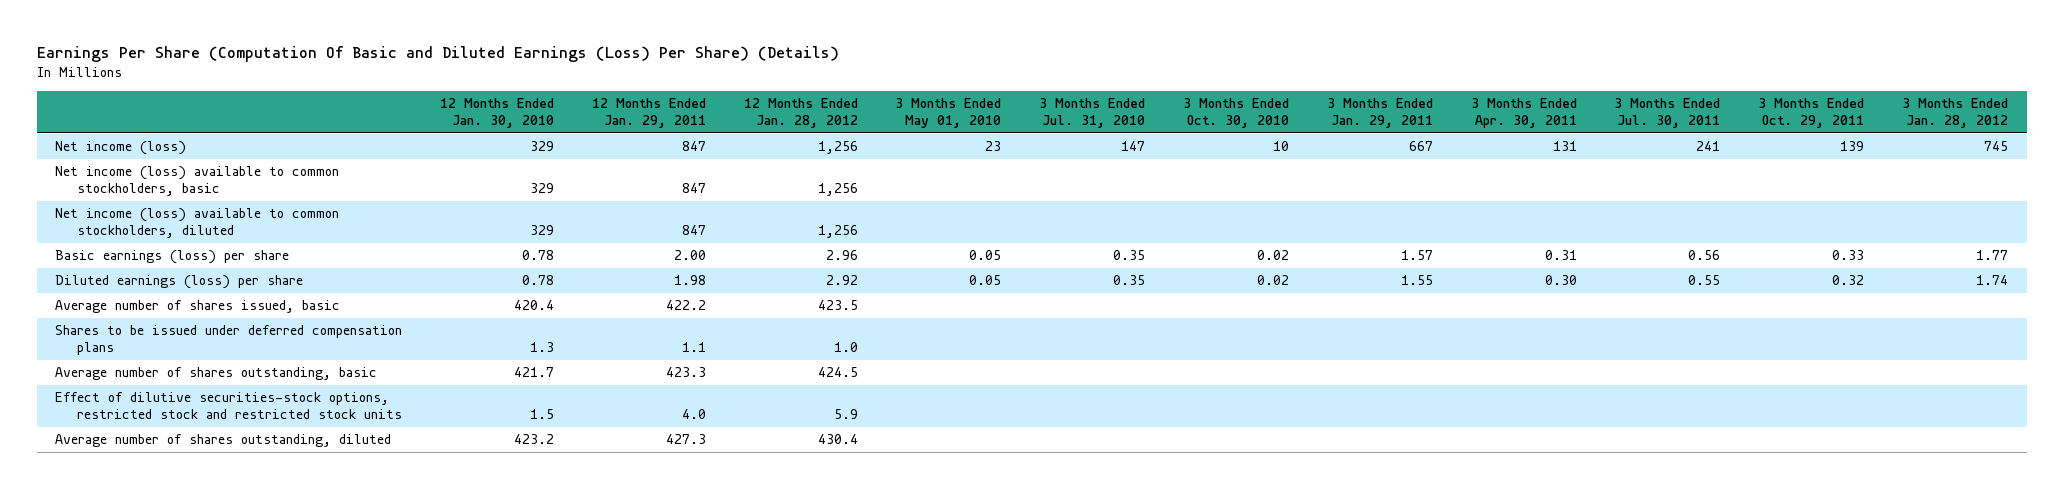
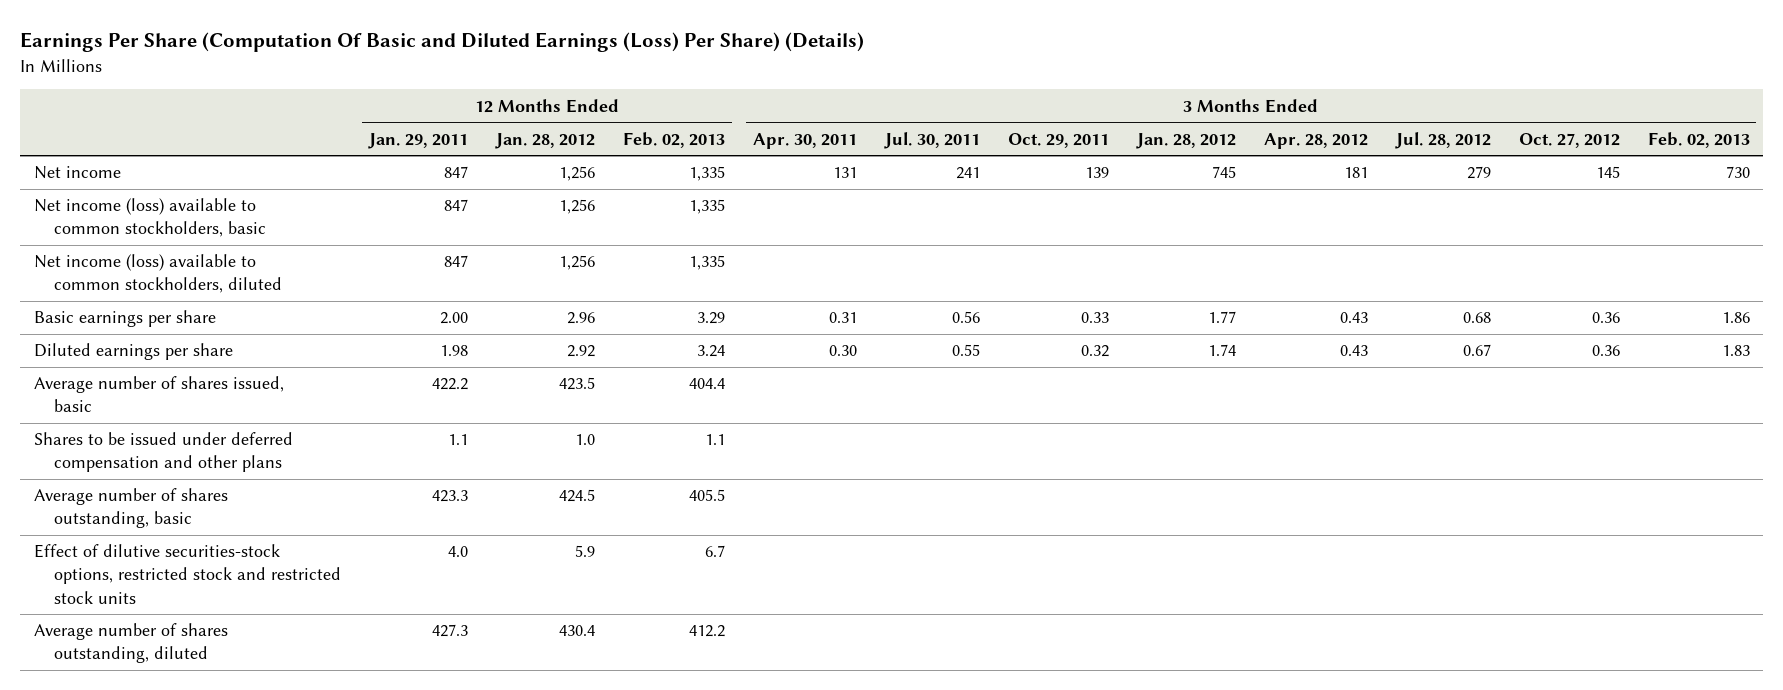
[440,98,555,128] 12 Months Ended Jan. 30, 2010 -> none
[895,98,1002,128] 3 Months Ended May 01, 2010 -> none
[1039,98,1146,128] 3 Months Ended Jul. 31, 2010 -> none
[1182,98,1289,128] 3 Months Ended Oct. 30, 2010 -> none
[1326,98,1433,128] 3 Months Ended Jan. 29, 2011 -> none
none -> [623,131,726,148] Feb. 02, 2013
none -> [1263,132,1368,149] Apr. 28, 2012
none -> [1394,131,1491,149] Jul. 28, 2012
none -> [1518,132,1620,148] Oct. 27, 2012
none -> [1647,131,1750,148] Feb. 02, 2013
[55,141,187,156] Net income (loss) -> [33,166,121,180] Net income
[55,250,290,265] Basic earnings (loss) per share -> [33,310,216,328] Basic earnings per share
[55,275,304,290] Diluted earnings (loss) per share -> [33,343,233,361] Diluted earnings per share
[55,325,403,356] Shares to be issued under deferred compensation plans -> [33,432,293,473] Shares to be issued under deferred compensation and other plans

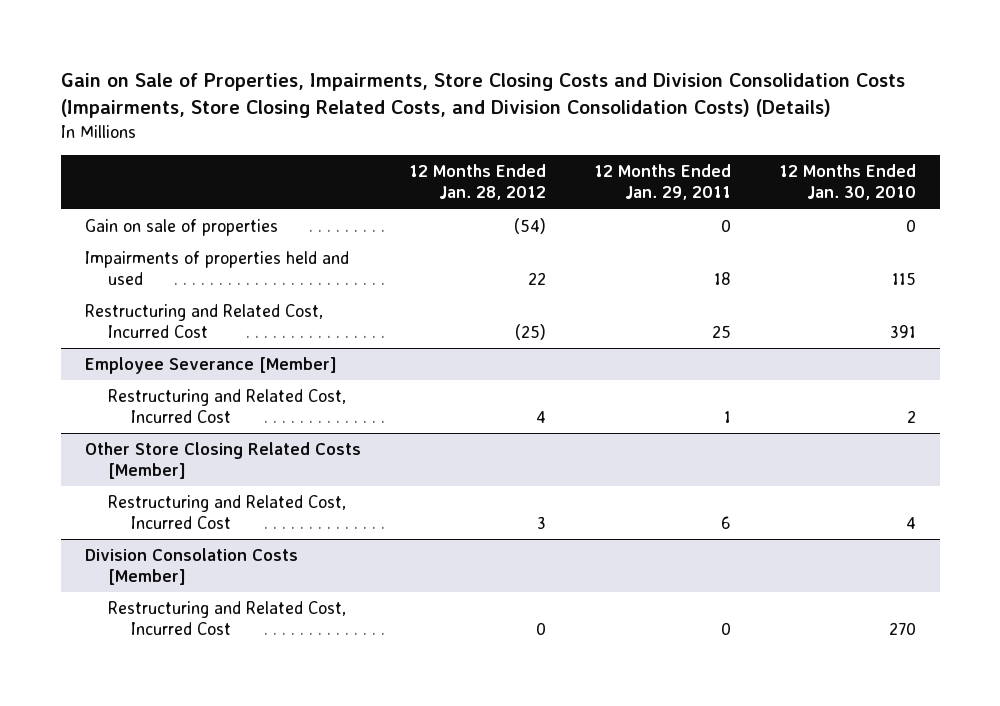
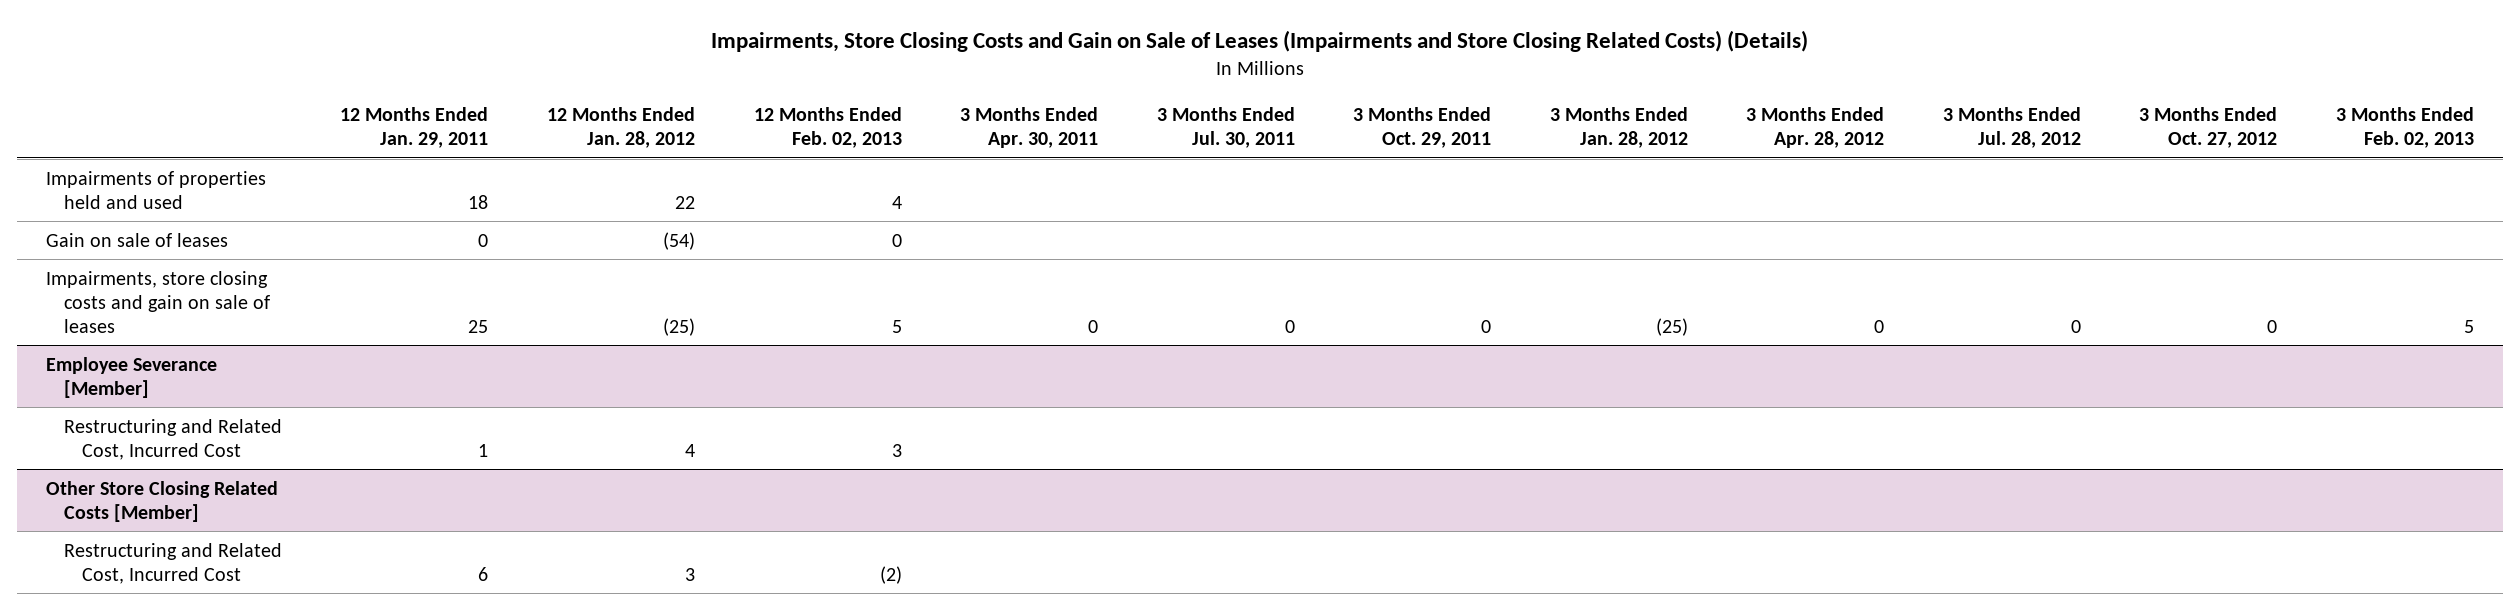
[60,73,905,119] Gain on Sale of Properties, Impairments, Store Closing Costs and Division Consolidation Costs (Impairments, Store Closing Related Costs, and Division Consolidation Costs) (Details) -> [710,29,1808,52] Impairments, Store Closing Costs and Gain on Sale of Leases (Impairments and Store Closing Related Costs) (Details)
[778,164,916,201] 12 Months Ended Jan. 30, 2010 -> none
none -> [753,107,902,148] 12 Months Ended Feb. 02, 2013
none -> [960,107,1099,148] 3 Months Ended Apr. 30, 2011
none -> [1156,107,1295,148] 3 Months Ended Jul. 30, 2011
none -> [1353,107,1492,148] 3 Months Ended Oct. 29, 2011
none -> [1549,107,1688,148] 3 Months Ended Jan. 28, 2012
none -> [1746,107,1885,148] 3 Months Ended Apr. 28, 2012
none -> [1942,107,2081,148] 3 Months Ended Jul. 28, 2012
none -> [2139,107,2278,148] 3 Months Ended Oct. 27, 2012
none -> [2335,107,2474,148] 3 Months Ended Feb. 02, 2013
[84,219,278,237] Gain on sale of properties -> none
none -> [45,232,228,247] Gain on sale of leases
[84,304,323,339] Restructuring and Related Cost, Incurred Cost -> [45,270,270,333] Impairments, store closing costs and gain on sale of leases
[84,548,298,586] Division Consolation Costs [Member] -> none
[107,601,346,636] Restructuring and Related Cost, Incurred Cost -> none

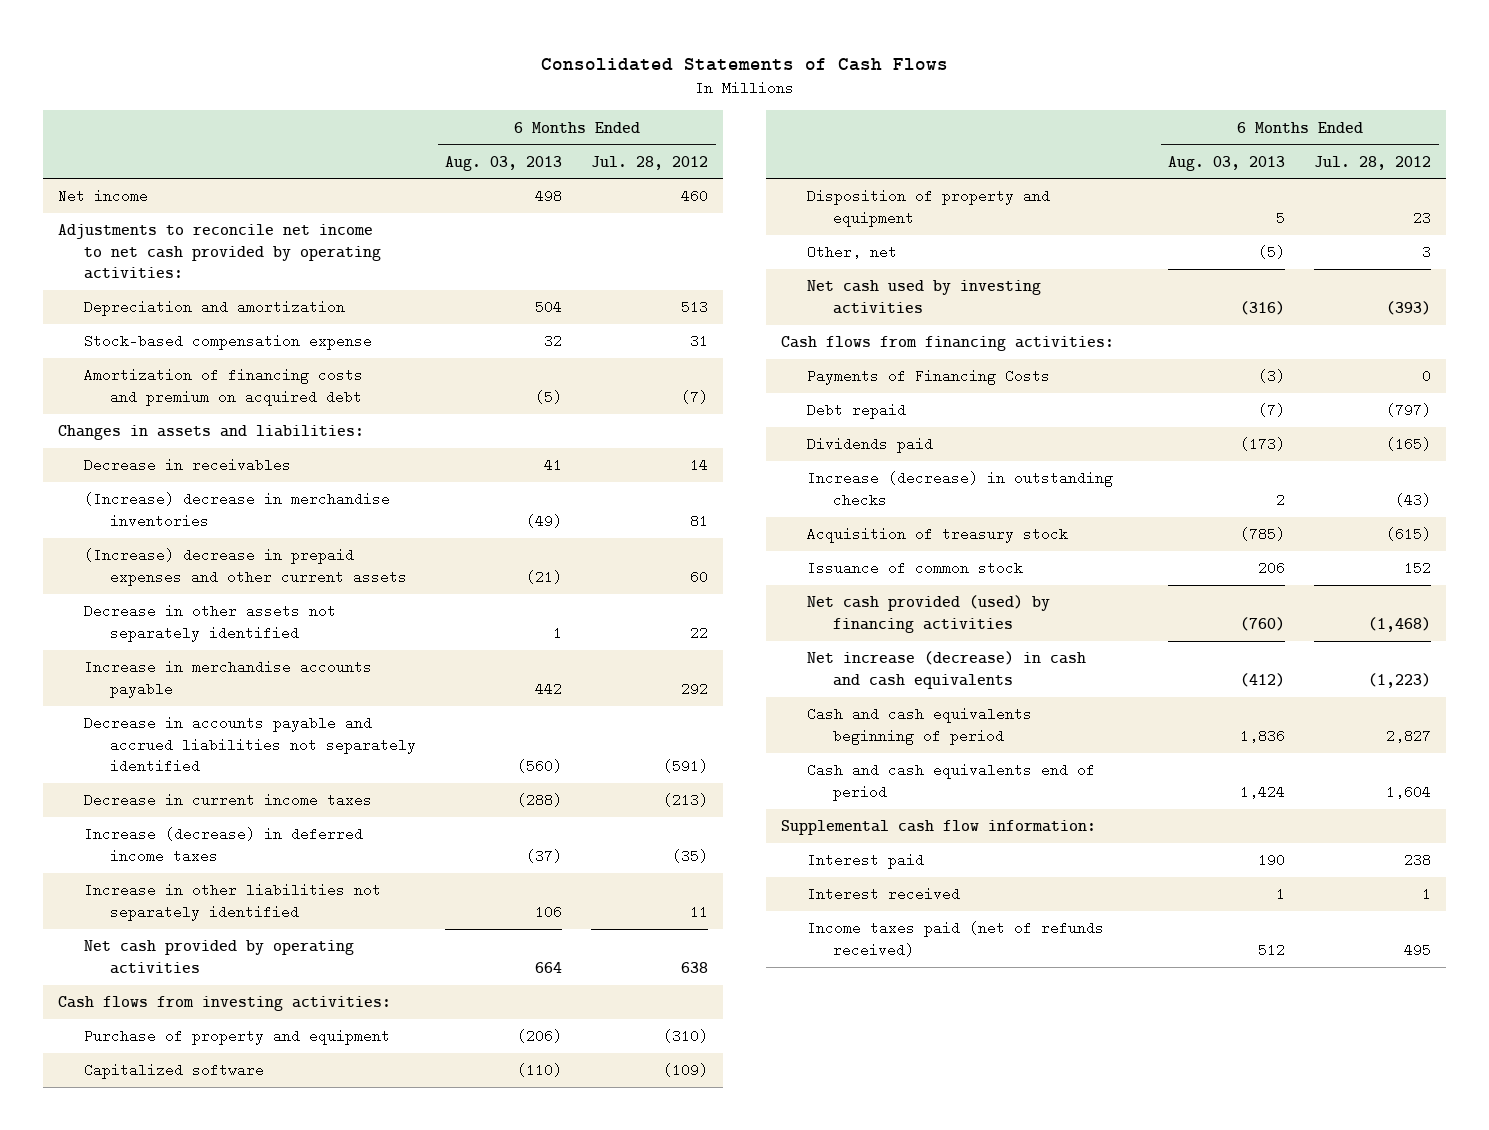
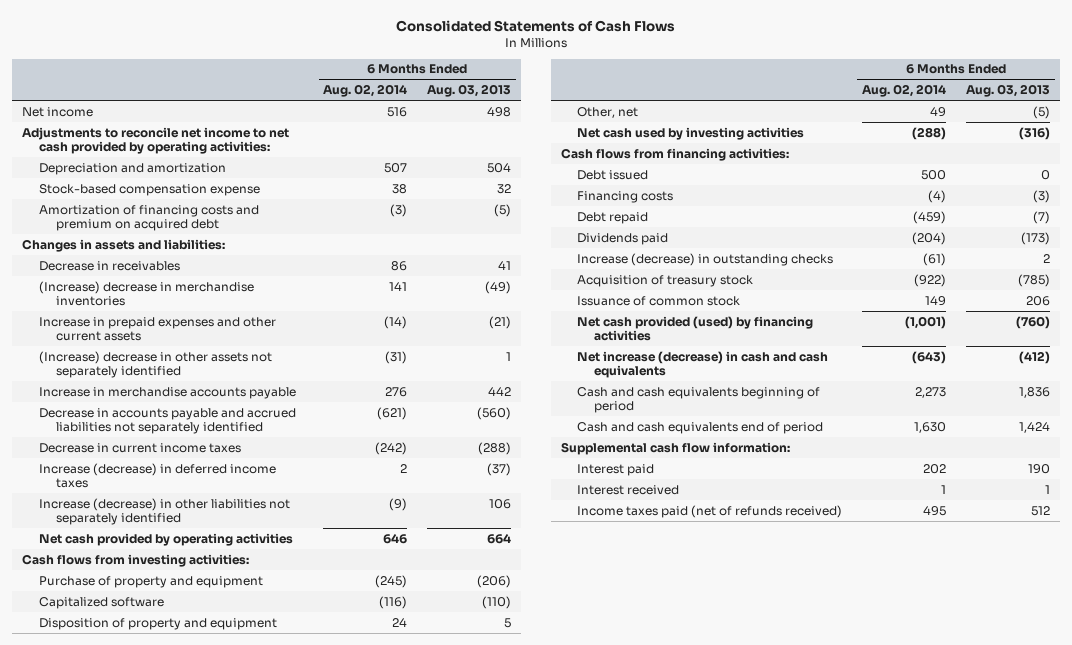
[591,155,709,170] Jul. 28, 2012 -> none
none -> [323,84,408,98] Aug. 02, 2014
[84,548,408,586] (Increase) decrease in prepaid expenses and other current assets -> [38,316,276,341] Increase in prepaid expenses and other current assets
[84,604,337,642] Decrease in other assets not separately identified -> [38,350,272,378] (Increase) decrease in other assets not separately identified
[84,883,382,921] Increase in other liabilities not separately identified -> [38,497,290,525] Increase (decrease) in other liabilities not separately identified
none -> [577,169,649,180] Debt issued
[806,369,1050,386] Payments of Financing Costs -> [577,190,674,203] Financing costs

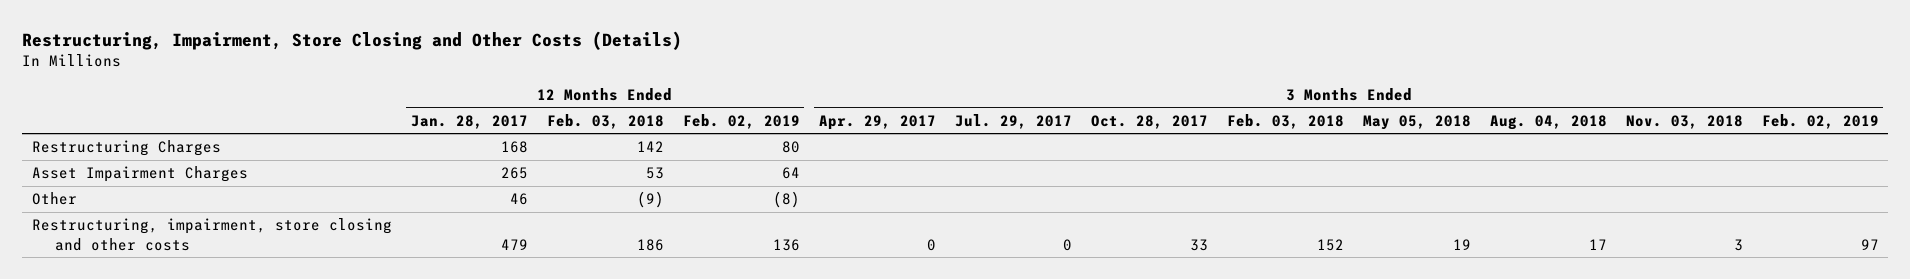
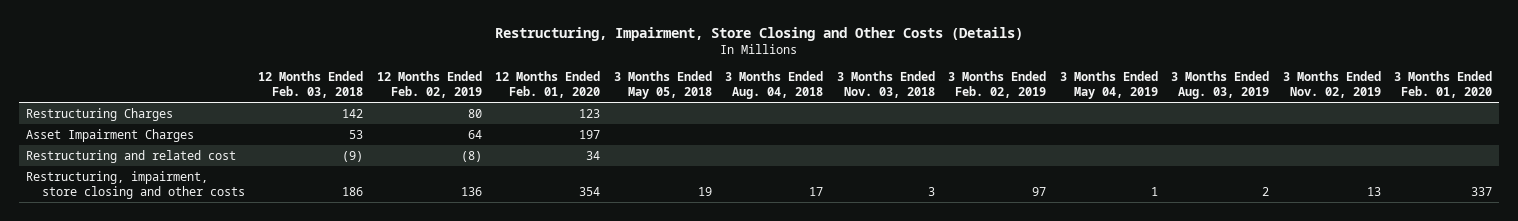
[410,114,528,129] Jan. 28, 2017 -> none
[818,114,936,130] Apr. 29, 2017 -> none
[954,113,1072,129] Jul. 29, 2017 -> none
[1090,114,1208,129] Oct. 28, 2017 -> none
[1226,113,1344,129] Feb. 03, 2018 -> none
none -> [495,71,601,99] 12 Months Ended Feb. 01, 2020
none -> [1059,71,1158,100] 3 Months Ended May 04, 2019
none -> [1171,71,1270,100] 3 Months Ended Aug. 03, 2019
none -> [1282,71,1381,99] 3 Months Ended Nov. 02, 2019
none -> [1394,71,1493,99] 3 Months Ended Feb. 01, 2020
[31,192,77,206] Other -> [26,149,237,163] Restructuring and related cost

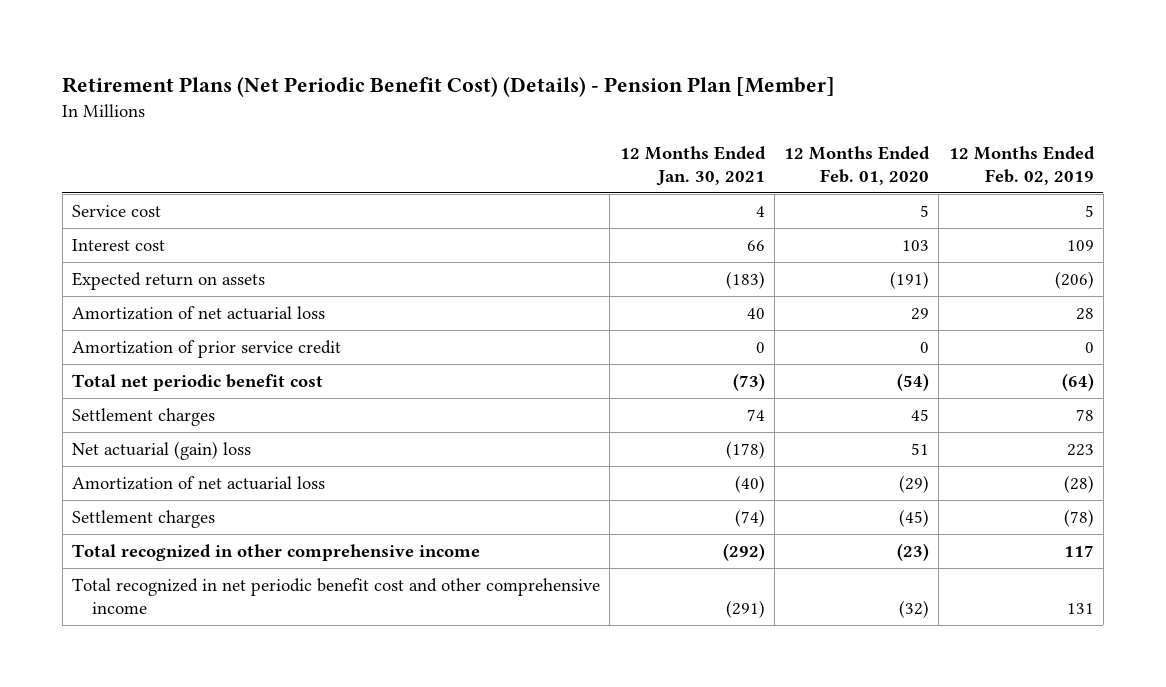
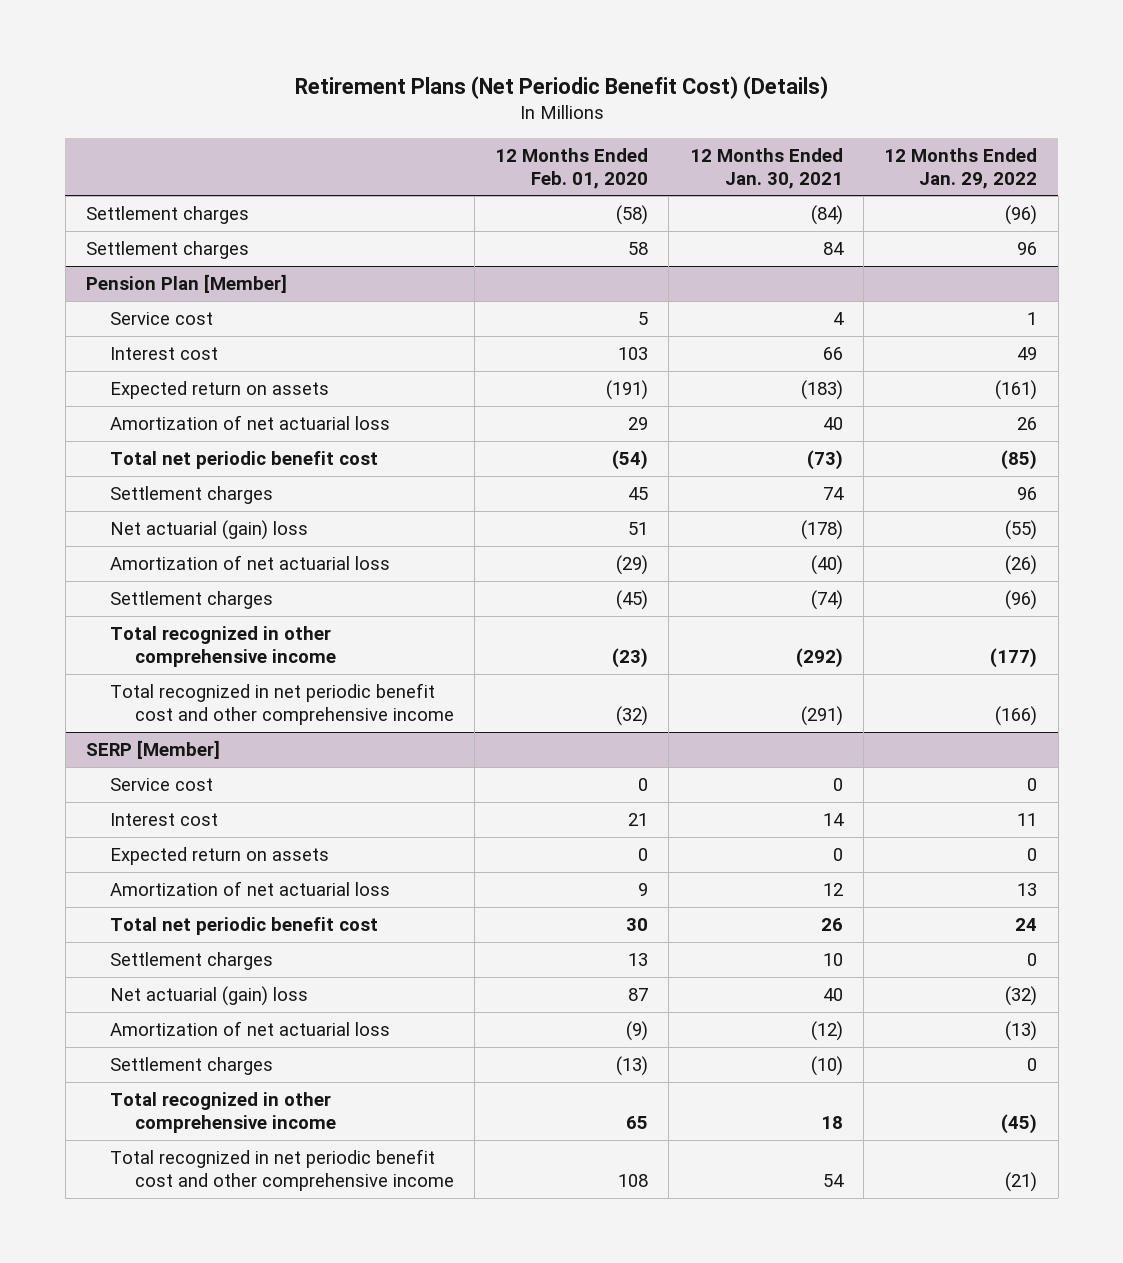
[62,75,836,97] Retirement Plans (Net Periodic Benefit Cost) (Details) - Pension Plan [Member] -> [294,75,828,99] Retirement Plans (Net Periodic Benefit Cost) (Details)
[948,145,1095,185] 12 Months Ended Feb. 02, 2019 -> none
none -> [884,147,1038,189] 12 Months Ended Jan. 29, 2022
none -> [85,206,249,225] Settlement charges
none -> [85,241,249,260] Settlement charges
none -> [85,274,287,294] Pension Plan [Member]
[72,340,342,359] Amortization of prior service credit -> none
none -> [85,740,220,760] SERP [Member]
none -> [110,778,214,792] Service cost
none -> [110,813,219,827] Interest cost
none -> [110,847,330,866] Expected return on assets
none -> [110,881,391,897] Amortization of net actuarial loss
none -> [110,917,379,936] Total net periodic benefit cost
none -> [110,952,274,971] Settlement charges
none -> [110,986,309,1007] Net actuarial (gain) loss
none -> [110,1021,391,1037] Amortization of net actuarial loss
none -> [110,1057,274,1076] Settlement charges
none -> [110,1092,336,1134] Total recognized in other comprehensive income
none -> [110,1149,454,1192] Total recognized in net periodic benefit cost and other comprehensive income

